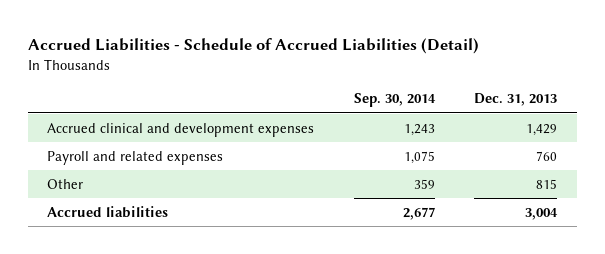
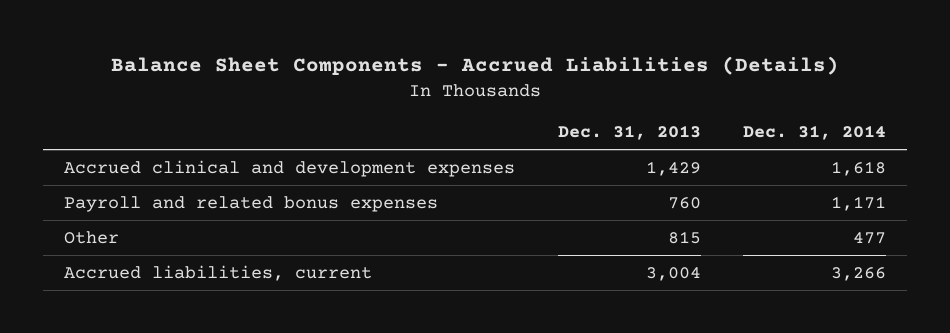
[27,38,479,55] Accrued Liabilities - Schedule of Accrued Liabilities (Detail) -> [111,56,840,76] Balance Sheet Components - Accrued Liabilities (Details)
[353,93,436,108] Sep. 30, 2014 -> none
none -> [743,125,887,141] Dec. 31, 2014
[47,150,224,165] Payroll and related expenses -> [64,195,439,212] Payroll and related bonus expenses
[47,205,169,218] Accrued liabilities -> [64,264,373,281] Accrued liabilities, current

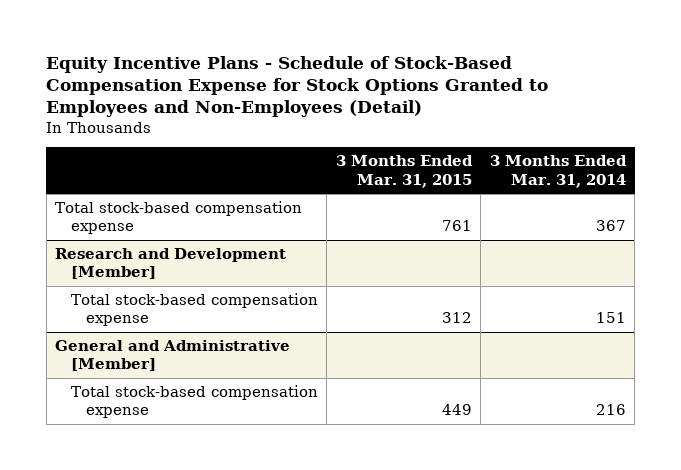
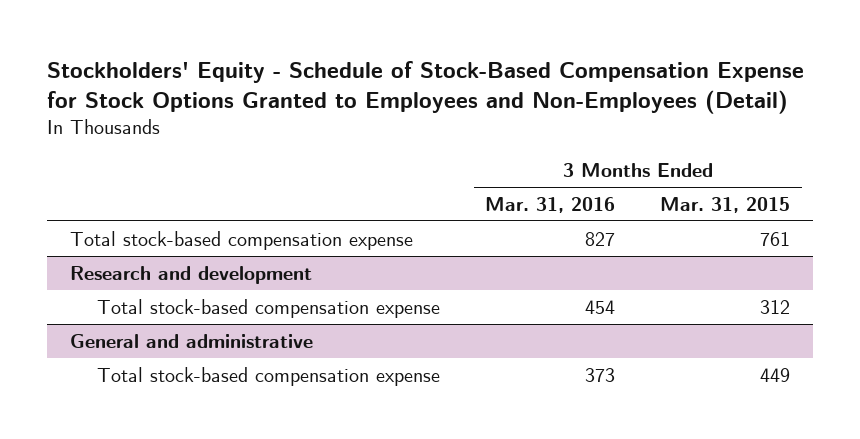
[46,55,549,118] Equity Incentive Plans - Schedule of Stock-Based Compensation Expense for Stock Options Granted to Employees and Non-Employees (Detail) -> [47,60,805,114] Stockholders' Equity - Schedule of Stock-Based Compensation Expense for Stock Options Granted to Employees and Non-Employees (Detail)
[489,155,627,188] 3 Months Ended Mar. 31, 2014 -> none
none -> [485,196,616,213] Mar. 31, 2016
[55,248,287,280] Research and Development [Member] -> [69,265,312,284] Research and development
[55,340,291,372] General and Administrative [Member] -> [69,333,313,348] General and administrative

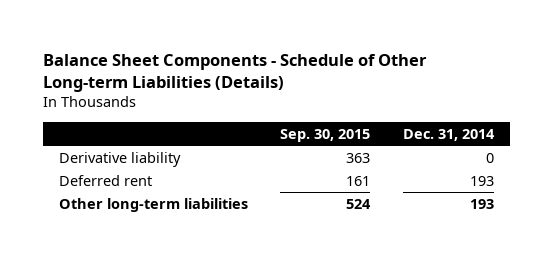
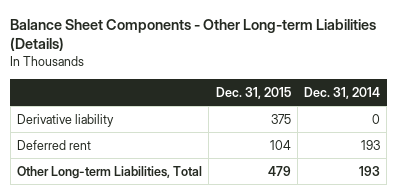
[43,53,428,93] Balance Sheet Components - Schedule of Other Long-term Liabilities (Details) -> [10,18,377,52] Balance Sheet Components - Other Long-term Liabilities (Details)
[280,128,371,142] Sep. 30, 2015 -> none
none -> [215,86,291,99] Dec. 31, 2015
[59,197,249,212] Other long-term liabilities -> [17,165,203,179] Other Long-term Liabilities, Total

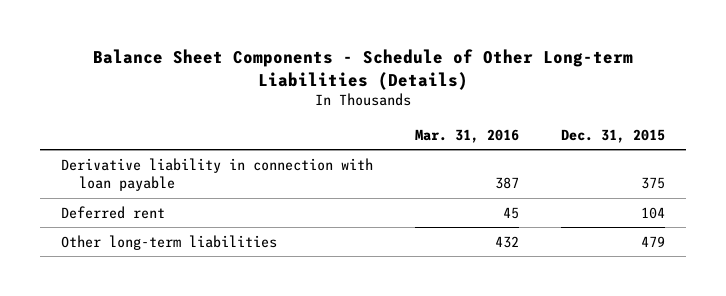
[10,18,377,52] Balance Sheet Components - Other Long-term Liabilities (Details) -> [92,48,633,90] Balance Sheet Components - Schedule of Other Long-term Liabilities (Details)
[304,86,381,99] Dec. 31, 2014 -> none
none -> [414,128,519,143] Mar. 31, 2016
[17,113,115,127] Derivative liability -> [61,157,374,192] Derivative liability in connection with loan payable
[17,165,203,179] Other Long-term Liabilities, Total -> [61,234,278,250] Other long-term liabilities

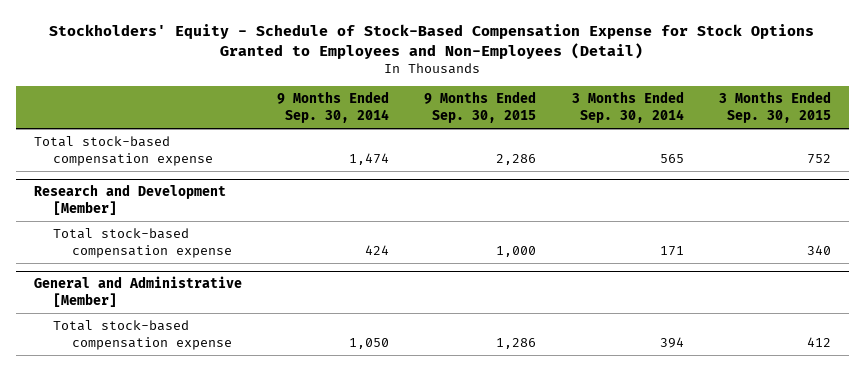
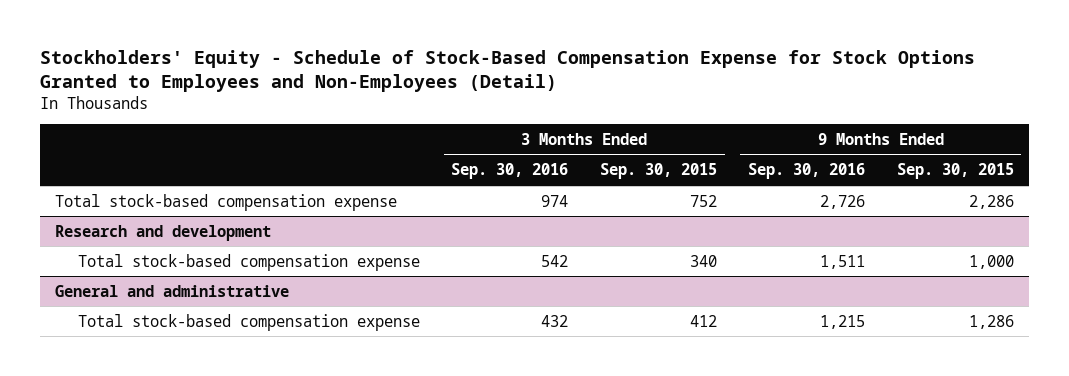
[277,91,390,123] 9 Months Ended Sep. 30, 2014 -> none
[571,91,684,123] 3 Months Ended Sep. 30, 2014 -> none
none -> [451,163,569,180] Sep. 30, 2016
none -> [748,163,866,180] Sep. 30, 2016
[34,184,227,216] Research and Development [Member] -> [55,224,272,241] Research and development
[34,276,243,308] General and Administrative [Member] -> [55,284,290,297] General and administrative

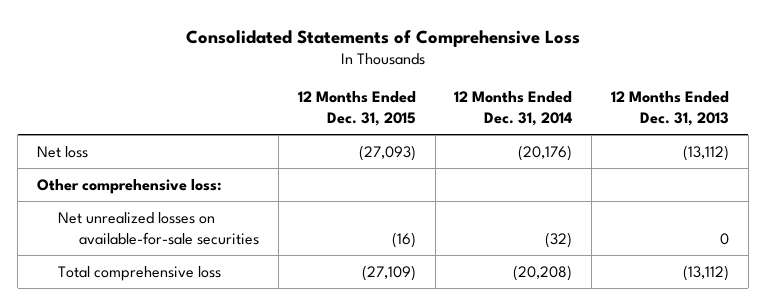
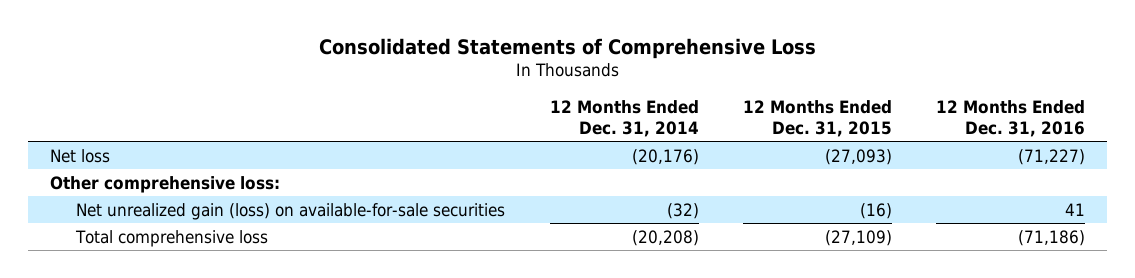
[610,91,729,126] 12 Months Ended Dec. 31, 2013 -> none
none -> [936,100,1086,137] 12 Months Ended Dec. 31, 2016
[58,211,260,245] Net unrealized losses on available-for-sale securities -> [76,202,506,220] Net unrealized gain (loss) on available-for-sale securities

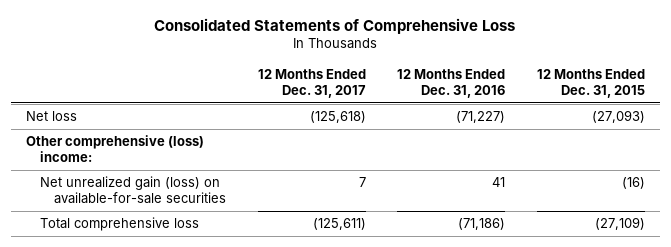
[549,100,699,137] 12 Months Ended Dec. 31, 2014 -> none
none -> [257,68,366,98] 12 Months Ended Dec. 31, 2017
[49,175,280,193] Other comprehensive loss: -> [26,135,205,163] Other comprehensive (loss) income:

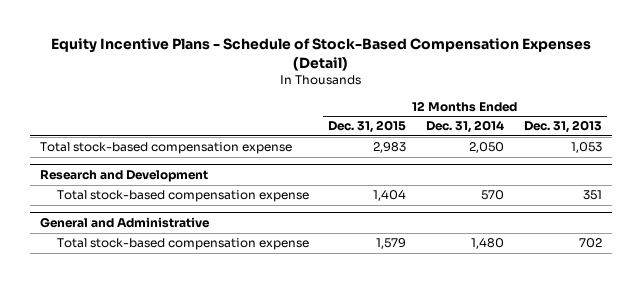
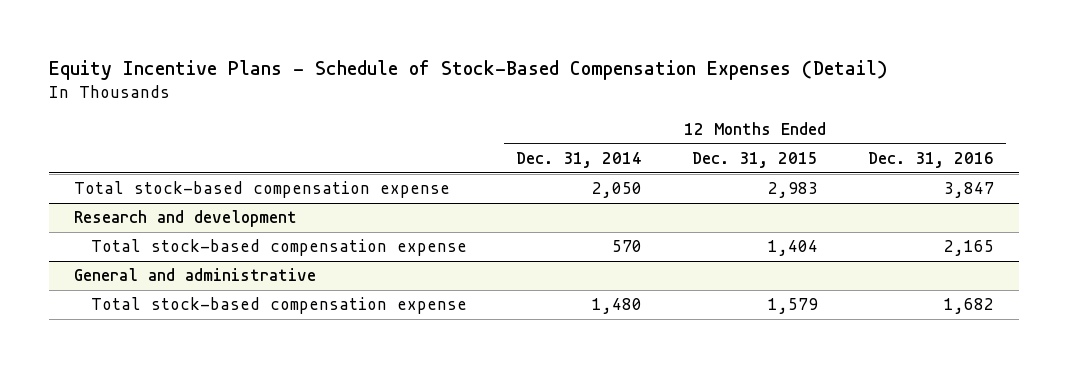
[524,120,603,134] Dec. 31, 2013 -> none
none -> [867,152,994,169] Dec. 31, 2016
[39,170,208,183] Research and Development -> [74,210,298,228] Research and development
[39,217,210,229] General and Administrative -> [74,268,317,282] General and administrative

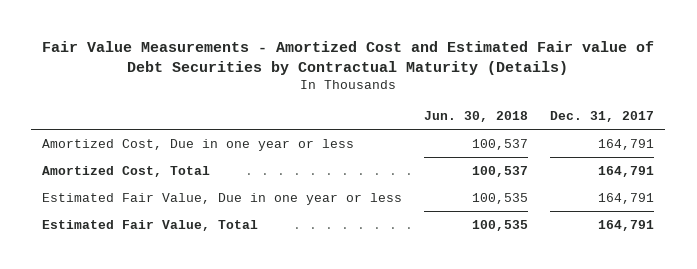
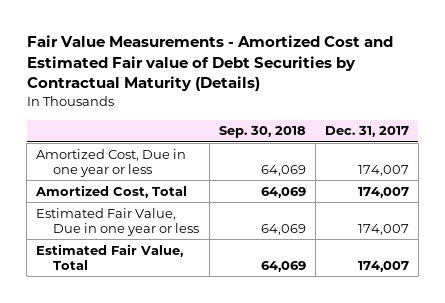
[424,111,529,123] Jun. 30, 2018 -> none
none -> [218,126,306,139] Sep. 30, 2018
[598,138,655,150] 164,791 -> [357,165,409,177] 174,007
[598,165,655,177] 164,791 -> [357,186,409,198] 174,007
[598,192,655,204] 164,791 -> [357,224,409,236] 174,007
[598,219,655,231] 164,791 -> [357,261,409,273] 174,007

